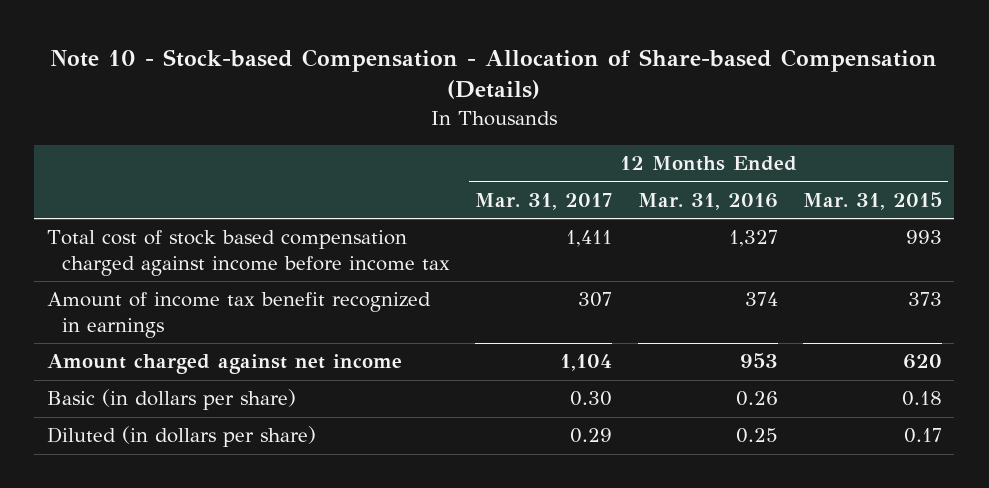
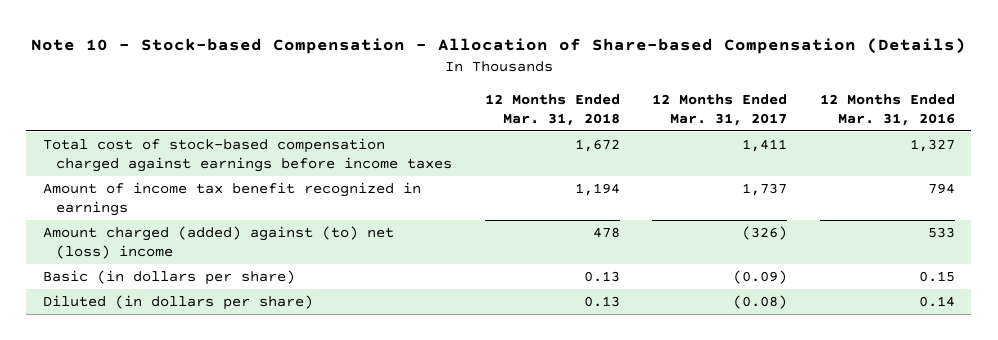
[802,192,942,211] Mar. 31, 2015 -> none
none -> [484,93,620,126] 12 Months Ended Mar. 31, 2018
[46,230,451,276] Total cost of stock based compensation charged against income before income tax -> [42,138,452,173] Total cost of stock-based compensation charged against earnings before income taxes
[578,292,613,308] 307 -> [742,183,788,197] 1,737
[744,292,778,307] 374 -> [927,183,955,195] 794
[46,354,402,375] Amount charged against net income -> [42,226,394,260] Amount charged (added) against (to) net (loss) income
[560,354,613,372] 1,104 -> [742,226,788,241] (326)
[739,353,778,369] 953 -> [927,227,955,239] 533
[570,391,613,407] 0.30 -> [733,270,788,285] (0.09)
[735,391,778,407] 0.26 -> [918,271,955,283] 0.15
[570,428,613,444] 0.29 -> [733,295,788,310] (0.08)
[735,428,778,444] 0.25 -> [918,296,955,308] 0.14

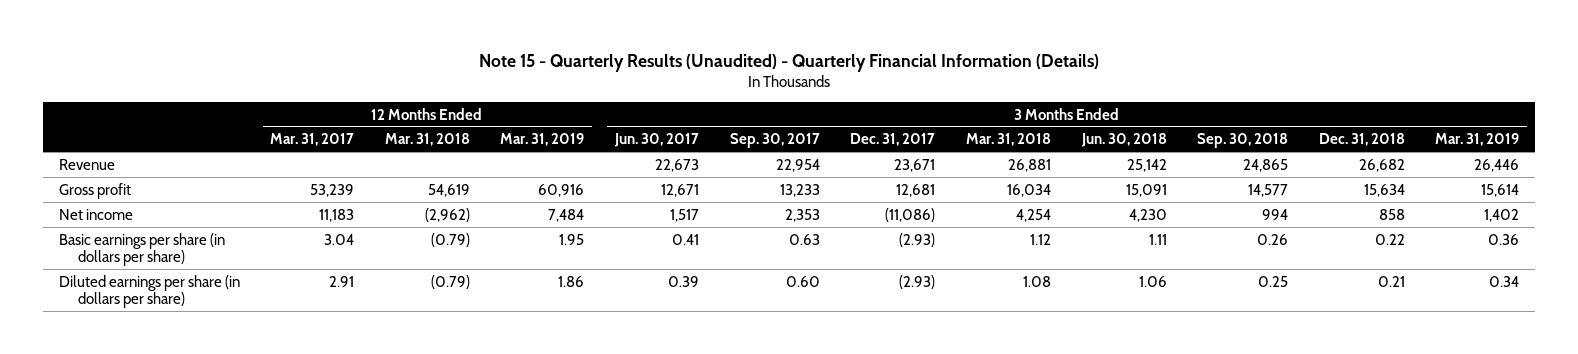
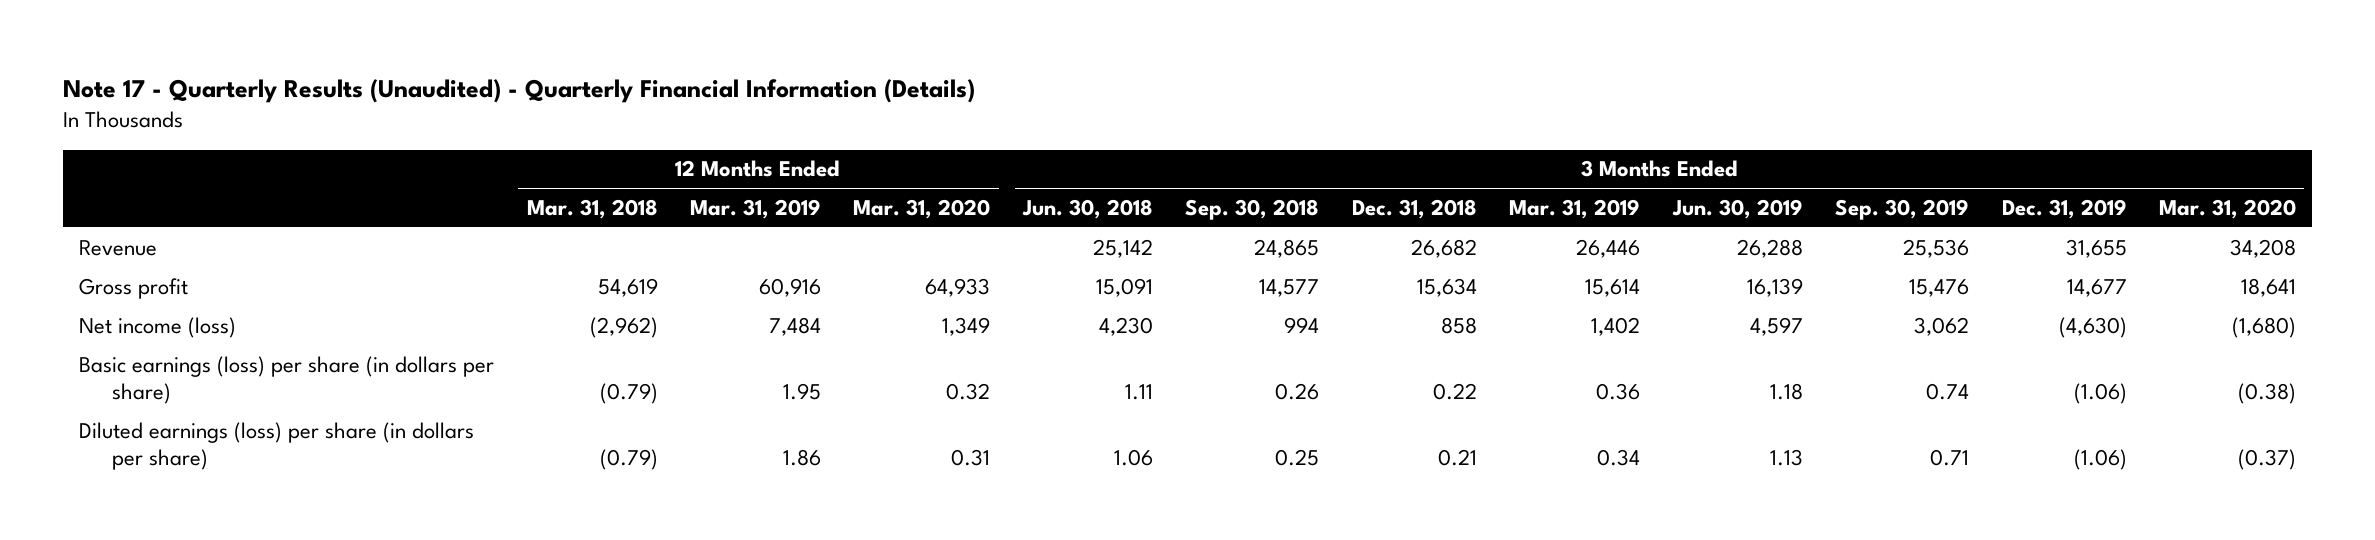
[479,53,1100,72] Note 15 - Quarterly Results (Unaudited) - Quarterly Financial Information (Details) -> [62,79,975,104] Note 17 - Quarterly Results (Unaudited) - Quarterly Financial Information (Details)
[270,133,355,147] Mar. 31, 2017 -> none
[614,133,700,148] Jun. 30, 2017 -> none
[729,133,820,149] Sep. 30, 2017 -> none
[850,133,936,147] Dec. 31, 2017 -> none
[965,133,1051,147] Mar. 31, 2018 -> none
none -> [853,198,991,219] Mar. 31, 2020
none -> [1671,198,1803,219] Jun. 30, 2019
none -> [1835,198,1970,220] Sep. 30, 2019
none -> [2001,198,2127,219] Dec. 31, 2019
none -> [2159,198,2297,219] Mar. 31, 2020
[58,208,133,220] Net income -> [79,316,237,338] Net income (loss)
[58,232,225,267] Basic earnings per share (in dollars per share) -> [79,355,495,405] Basic earnings (loss) per share (in dollars per share)
[58,274,240,309] Diluted earnings per share (in dollars per share) -> [79,421,475,471] Diluted earnings (loss) per share (in dollars per share)

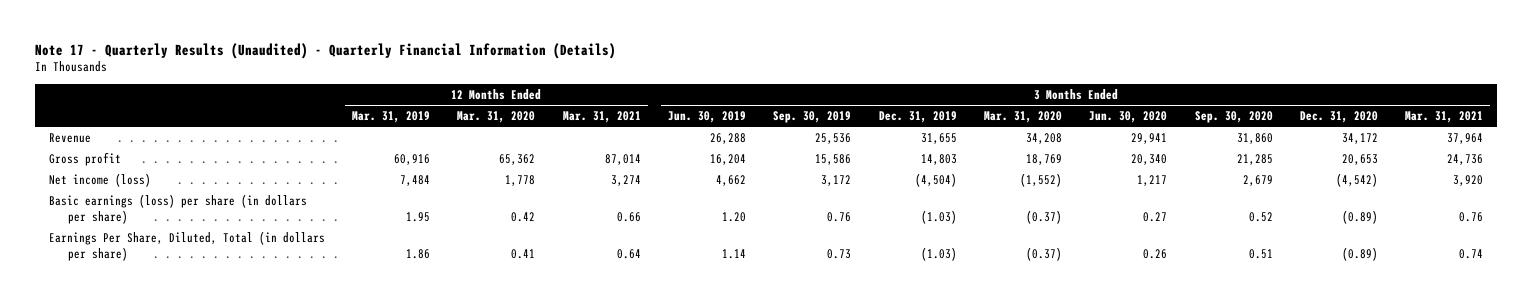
[526,198,658,219] Mar. 31, 2018 -> none
[1021,198,1153,219] Jun. 30, 2018 -> none
[1185,198,1320,220] Sep. 30, 2018 -> none
[1351,198,1477,219] Dec. 31, 2018 -> none
[1509,198,1641,219] Mar. 31, 2019 -> none
none -> [562,110,641,123] Mar. 31, 2021
none -> [1089,110,1168,123] Jun. 30, 2020
none -> [1194,110,1273,123] Sep. 30, 2020
none -> [1299,110,1378,123] Dec. 31, 2020
none -> [1405,110,1484,123] Mar. 31, 2021
[925,277,991,297] 64,933 -> [499,153,536,165] 65,362
[1746,277,1803,297] 16,139 -> [710,153,747,165] 16,204
[1909,278,1970,297] 15,476 -> [815,153,852,165] 15,586
[2066,278,2127,297] 14,677 -> [920,153,957,165] 14,803
[2241,277,2297,297] 18,641 -> [1025,153,1062,165] 18,769
[942,316,991,336] 1,349 -> [505,174,536,186] 1,778
[1749,316,1803,336] 4,597 -> [716,174,747,186] 4,662
[1914,316,1970,336] 3,062 -> [821,174,852,186] 3,172
[2058,316,2127,338] (4,630) -> [914,172,957,187] (4,504)
[2232,316,2297,338] (1,680) -> [1019,172,1062,187] (1,552)
[946,383,991,401] 0.32 -> [511,212,536,223] 0.42
[1769,383,1803,401] 1.18 -> [722,212,747,223] 1.20
[1926,383,1970,401] 0.74 -> [827,212,852,223] 0.76
[2073,383,2127,405] (1.06) -> [920,210,957,225] (1.03)
[2238,383,2297,405] (0.38) -> [1025,210,1062,225] (0.37)
[79,421,475,471] Diluted earnings (loss) per share (in dollars per share) -> [48,230,325,262] Earnings Per Share, Diluted, Total (in dollars per share)
[951,449,991,467] 0.31 -> [511,249,536,260] 0.41
[1769,449,1803,467] 1.13 -> [722,249,747,260] 1.14
[1930,449,1970,467] 0.71 -> [827,249,852,260] 0.73
[2073,449,2127,471] (1.06) -> [920,247,957,262] (1.03)

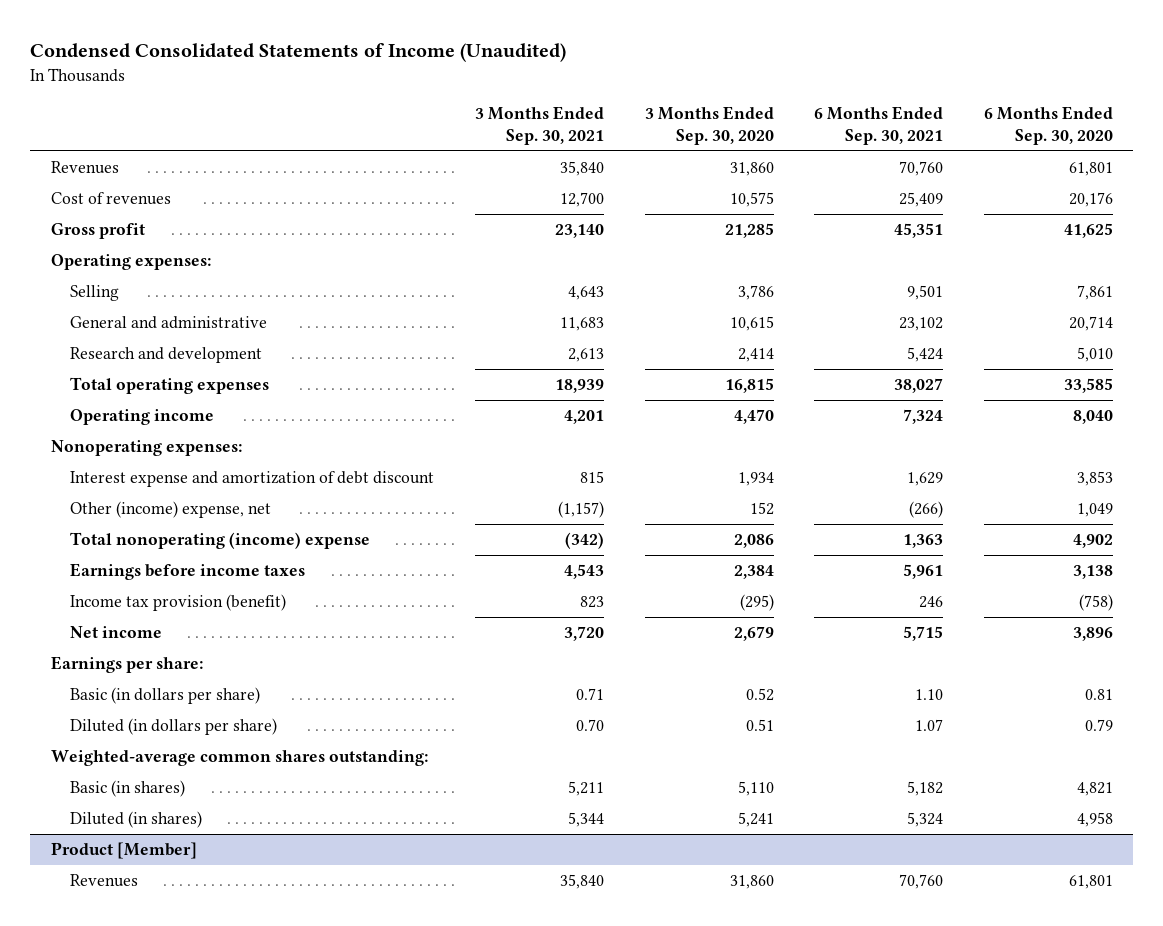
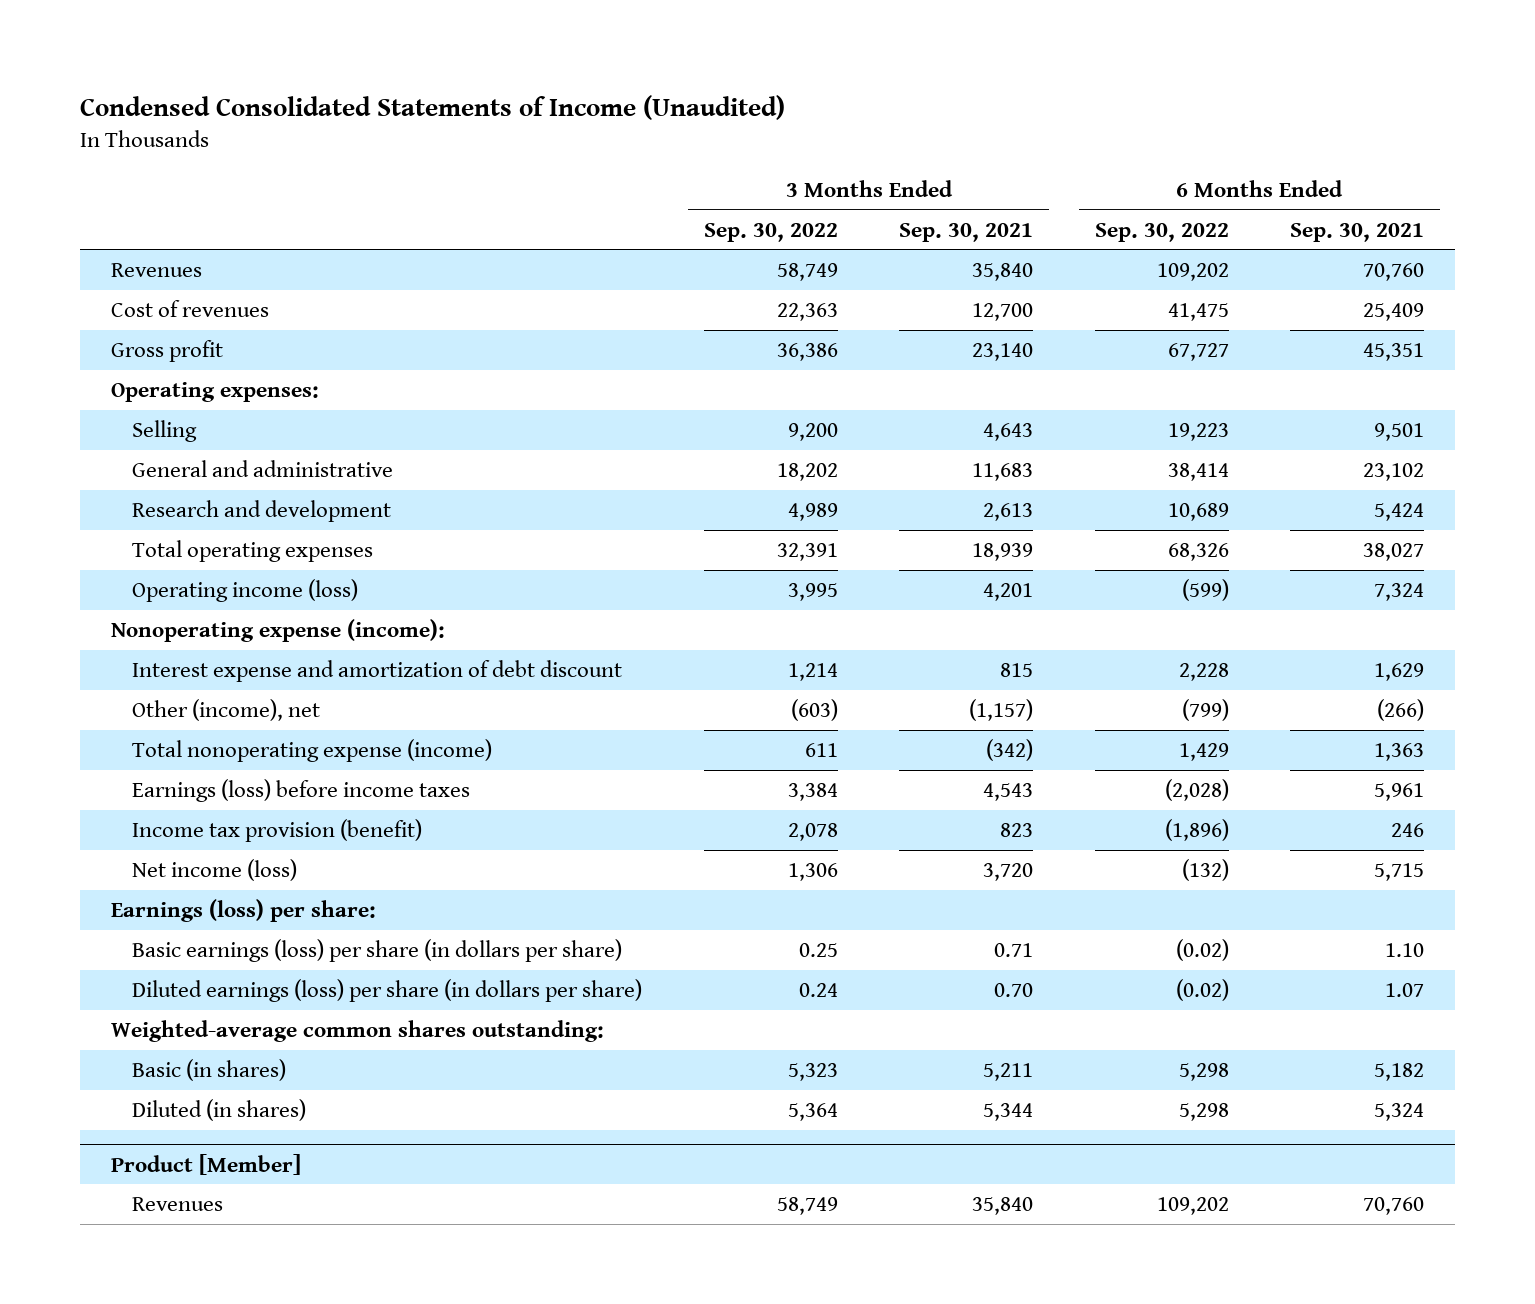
[644,106,774,146] 3 Months Ended Sep. 30, 2020 -> none
[983,106,1113,146] 6 Months Ended Sep. 30, 2020 -> none
none -> [703,222,838,242] Sep. 30, 2022
none -> [1094,222,1229,242] Sep. 30, 2022
[70,409,215,426] Operating income -> [132,578,359,602] Operating income (loss)
[50,440,242,457] Nonoperating expenses: -> [110,618,445,642] Nonoperating expense (income):
[70,501,272,519] Other (income) expense, net -> [132,698,321,721] Other (income), net
[70,532,371,550] Total nonoperating (income) expense -> [132,738,493,762] Total nonoperating expense (income)
[70,563,306,581] Earnings before income taxes -> [132,778,471,802] Earnings (loss) before income taxes
[70,626,163,639] Net income -> [132,858,298,881] Net income (loss)
[50,656,203,674] Earnings per share: -> [110,898,376,922] Earnings (loss) per share:
[70,687,261,705] Basic (in dollars per share) -> [132,938,623,962] Basic earnings (loss) per share (in dollars per share)
[70,718,278,736] Diluted (in dollars per share) -> [132,978,643,1002] Diluted earnings (loss) per share (in dollars per share)

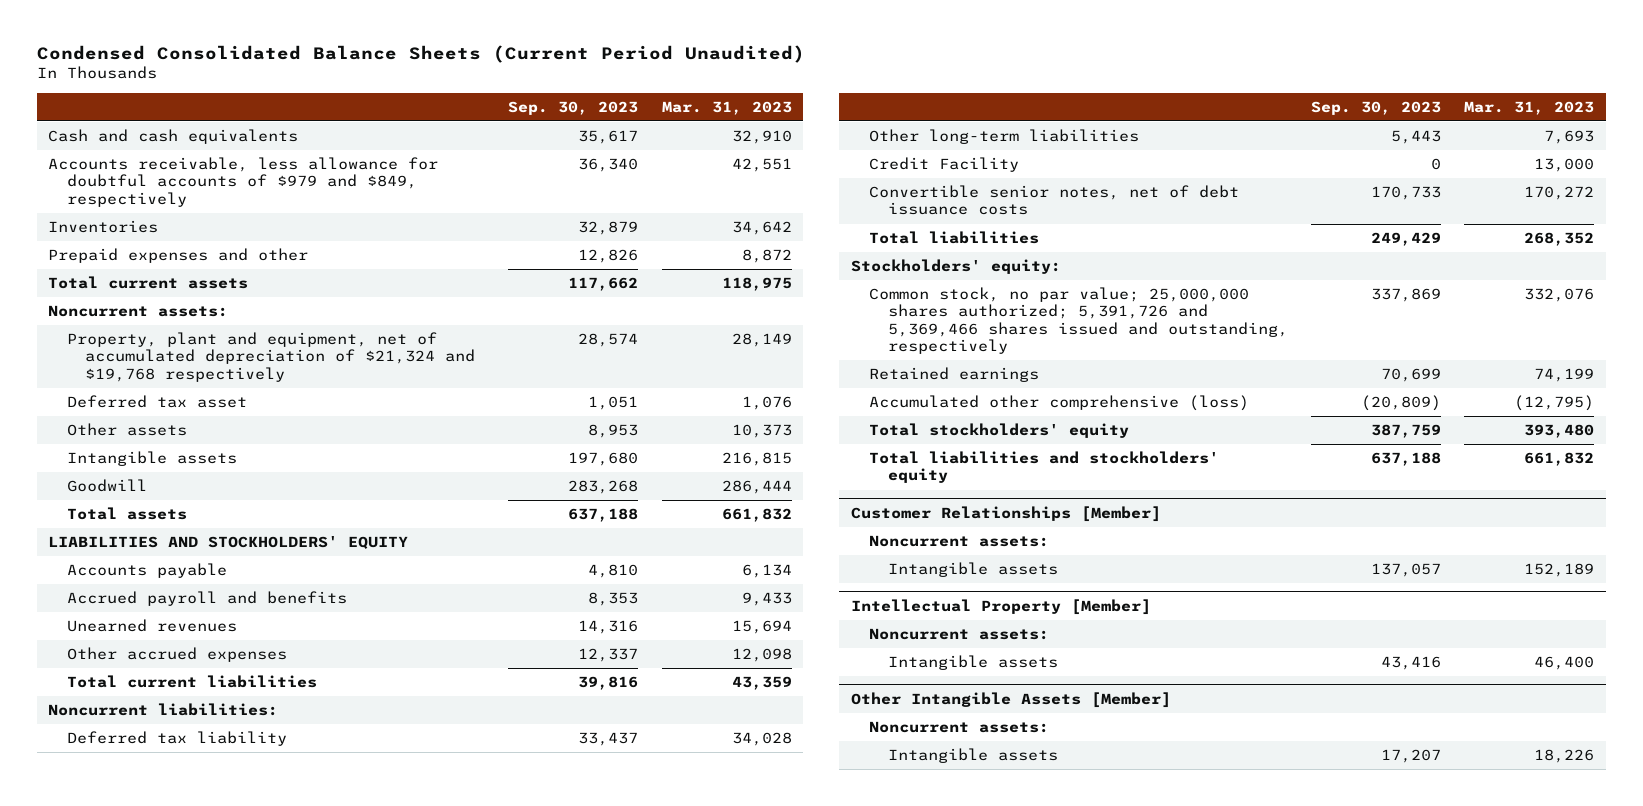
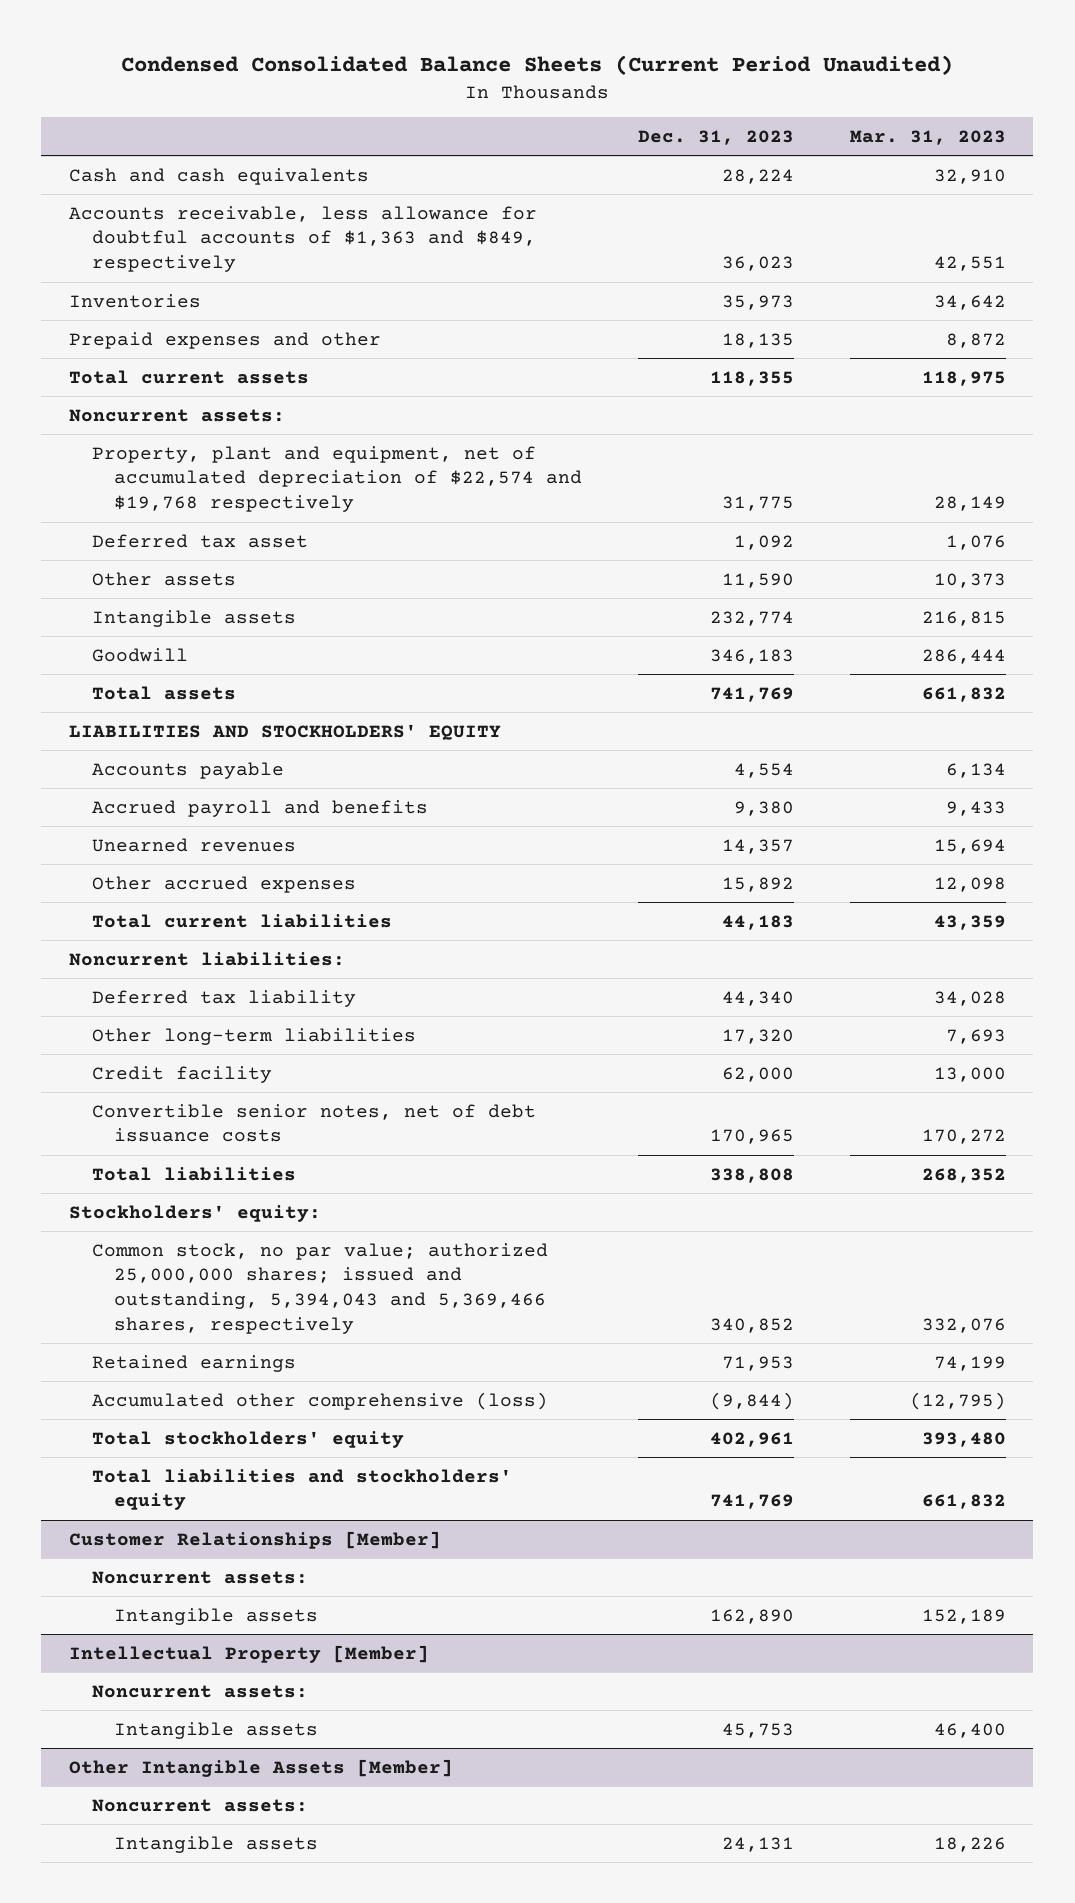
[508,100,639,115] Sep. 30, 2023 -> none
none -> [638,129,795,145] Dec. 31, 2023
[48,157,439,207] Accounts receivable, less allowance for doubtful accounts of $979 and $849, respectively -> [69,205,538,273] Accounts receivable, less allowance for doubtful accounts of $1,363 and $849, respectively
[66,332,476,382] Property, plant and equipment, net of accumulated depreciation of $21,324 and $19,768 respectively -> [91,445,583,513] Property, plant and equipment, net of accumulated depreciation of $22,574 and $19,768 respectively
[869,157,1020,173] Credit Facility -> [91,1065,272,1083] Credit facility
[869,287,1288,355] Common stock, no par value; 25,000,000 shares authorized; 5,391,726 and 5,369,466 shares issued and outstanding, respectively -> [91,1242,548,1334] Common stock, no par value; authorized 25,000,000 shares; issued and outstanding, 5,394,043 and 5,369,466 shares, respectively

